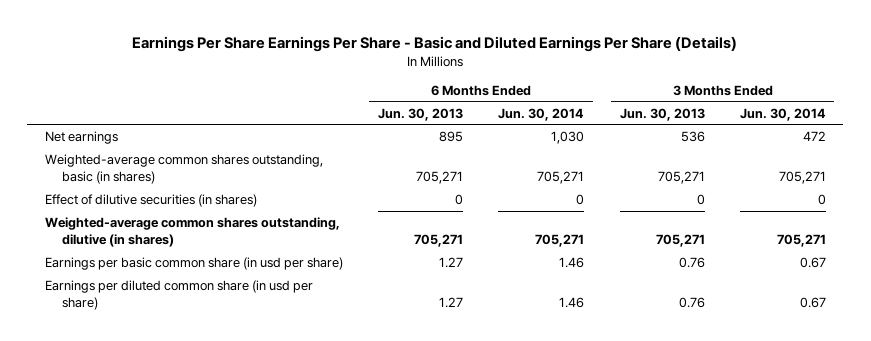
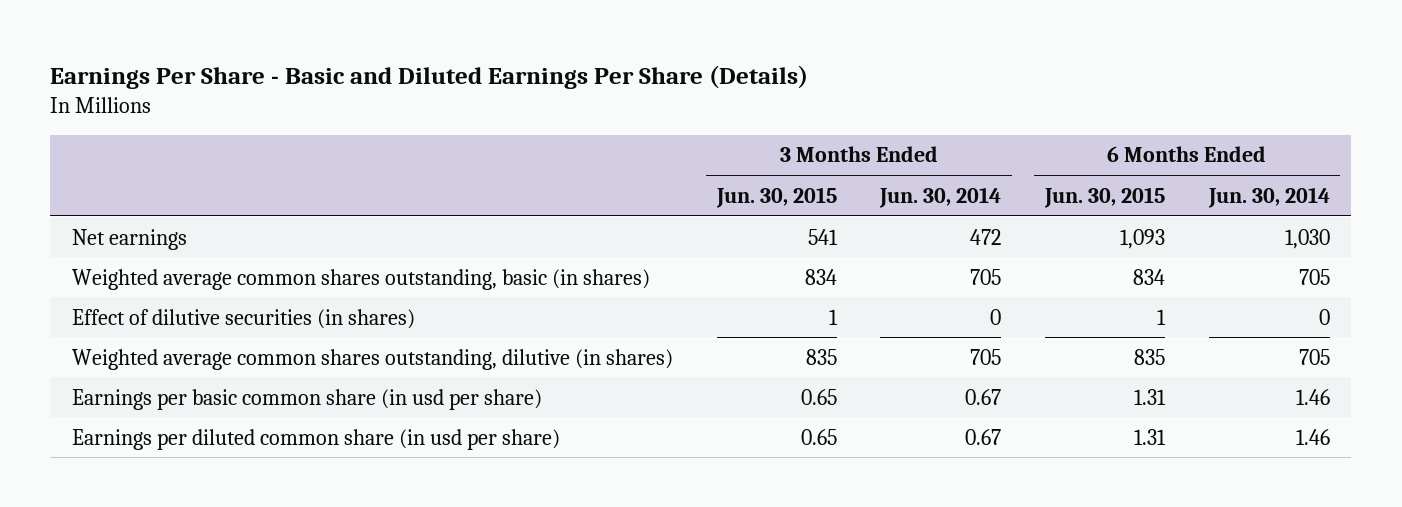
[132,35,738,52] Earnings Per Share Earnings Per Share - Basic and Diluted Earnings Per Share (Details) -> [50,65,809,90] Earnings Per Share - Basic and Diluted Earnings Per Share (Details)
[378,107,464,121] Jun. 30, 2013 -> none
[619,107,705,121] Jun. 30, 2013 -> none
none -> [715,186,837,208] Jun. 30, 2015
none -> [1043,186,1165,208] Jun. 30, 2015
[45,153,324,185] Weighted-average common shares outstanding, basic (in shares) -> [72,268,651,290] Weighted average common shares outstanding, basic (in shares)
[537,171,585,185] 705,271 -> [1298,268,1330,285] 705
[778,171,826,185] 705,271 -> [970,268,1002,285] 705
[45,216,341,248] Weighted-average common shares outstanding, dilutive (in shares) -> [72,348,674,370] Weighted average common shares outstanding, dilutive (in shares)
[535,234,585,248] 705,271 -> [1298,348,1330,365] 705
[776,234,826,248] 705,271 -> [970,348,1002,365] 705

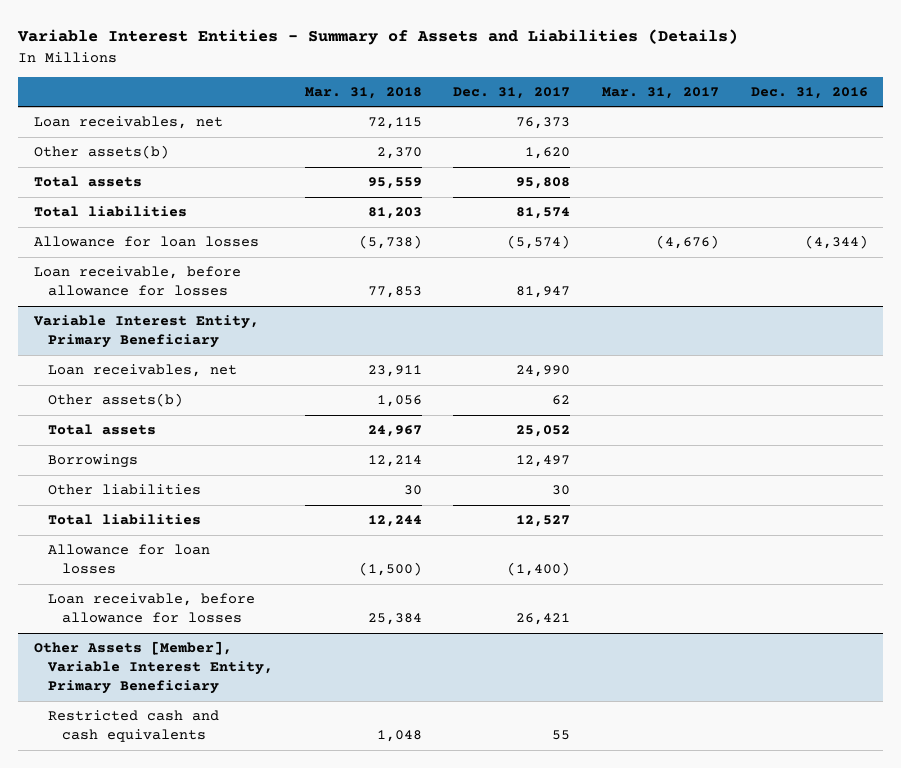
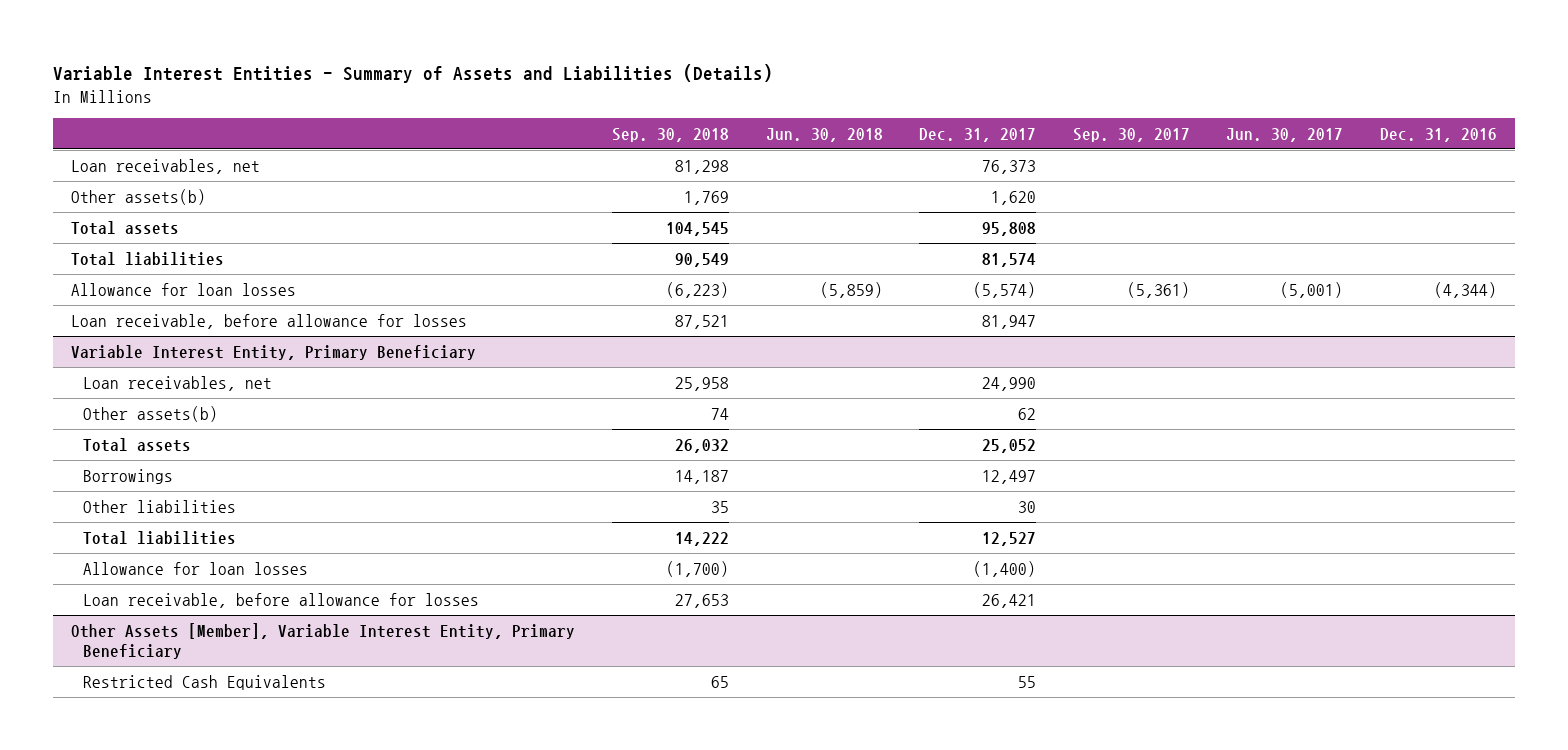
[304,86,422,99] Mar. 31, 2018 -> none
[601,86,719,99] Mar. 31, 2017 -> none
none -> [612,127,730,142] Sep. 30, 2018
none -> [765,127,883,142] Jun. 30, 2018
none -> [1072,127,1190,142] Sep. 30, 2017
none -> [1226,127,1344,142] Jun. 30, 2017
[48,710,220,743] Restricted cash and cash equivalents -> [83,674,327,690] Restricted Cash Equivalents

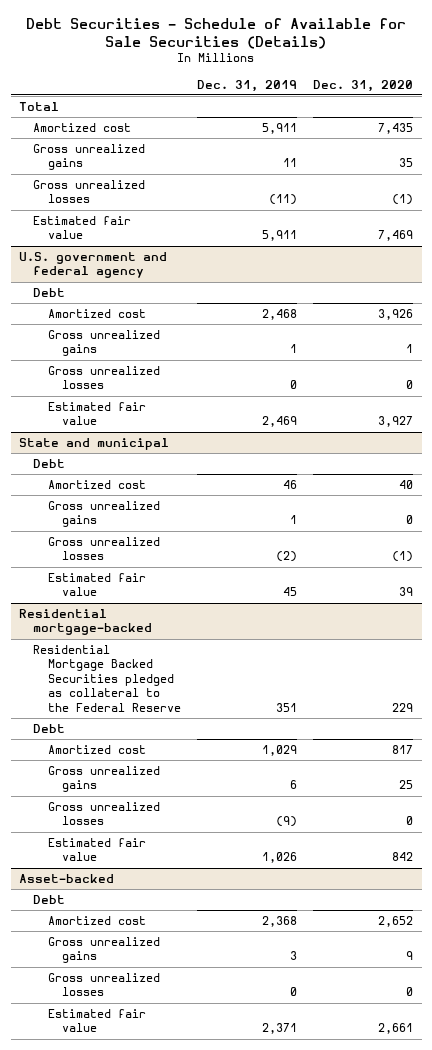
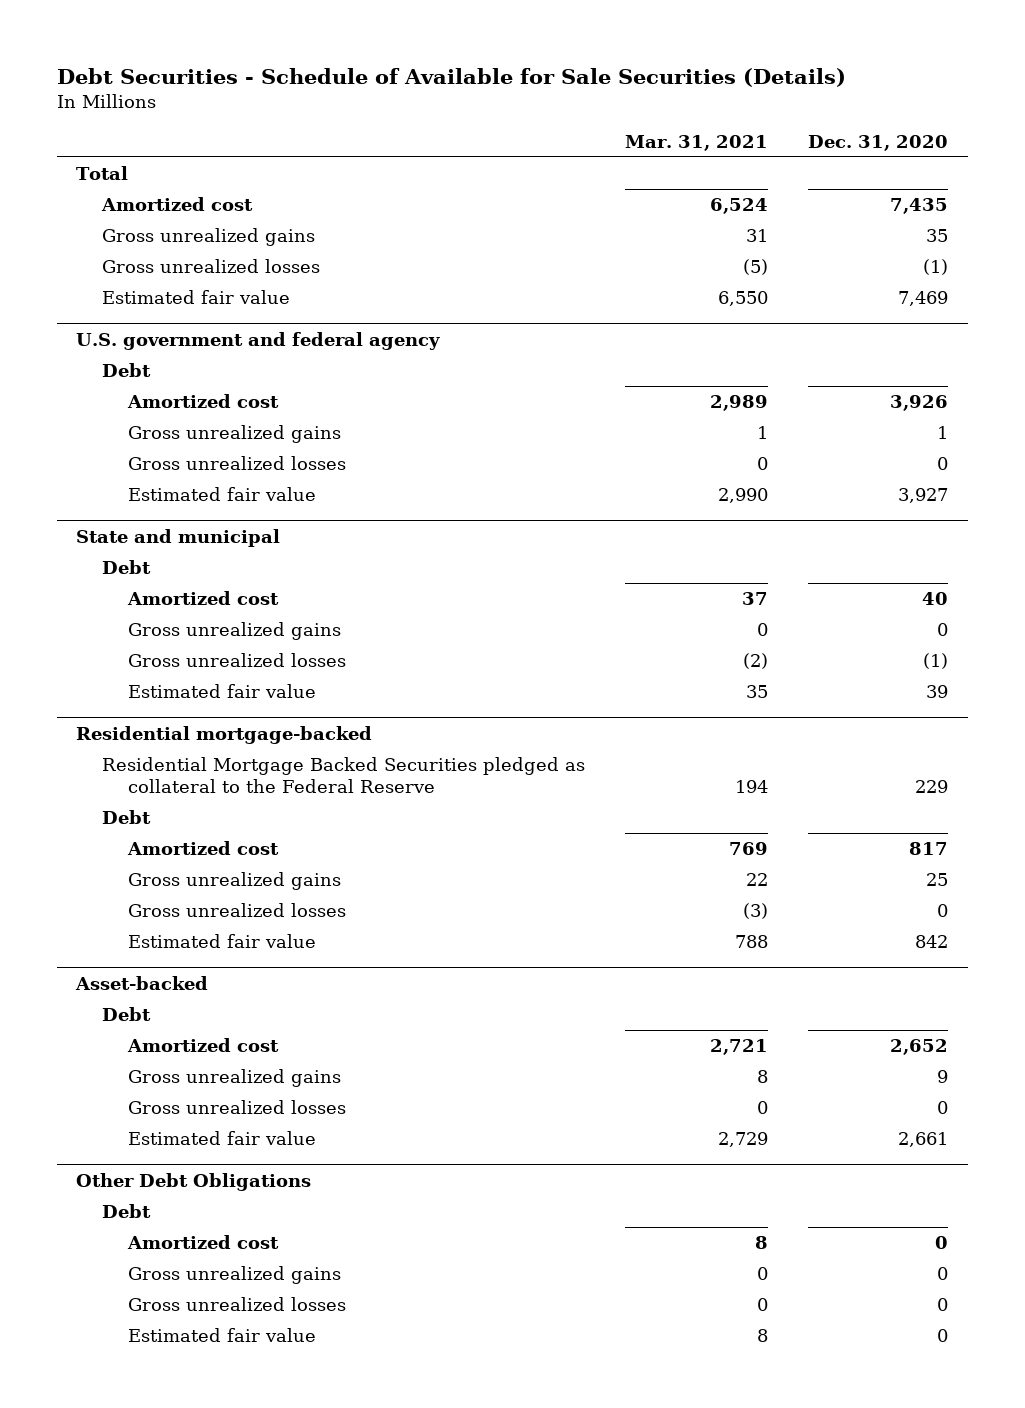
[196,79,297,92] Dec. 31, 2019 -> none
none -> [625,135,769,152] Mar. 31, 2021
none -> [76,1172,312,1191] Other Debt Obligations
none -> [102,1203,152,1218] Debt
none -> [127,1234,280,1249] Amortized cost
none -> [128,1265,342,1284] Gross unrealized gains
none -> [128,1296,347,1311] Gross unrealized losses
none -> [128,1327,317,1342] Estimated fair value

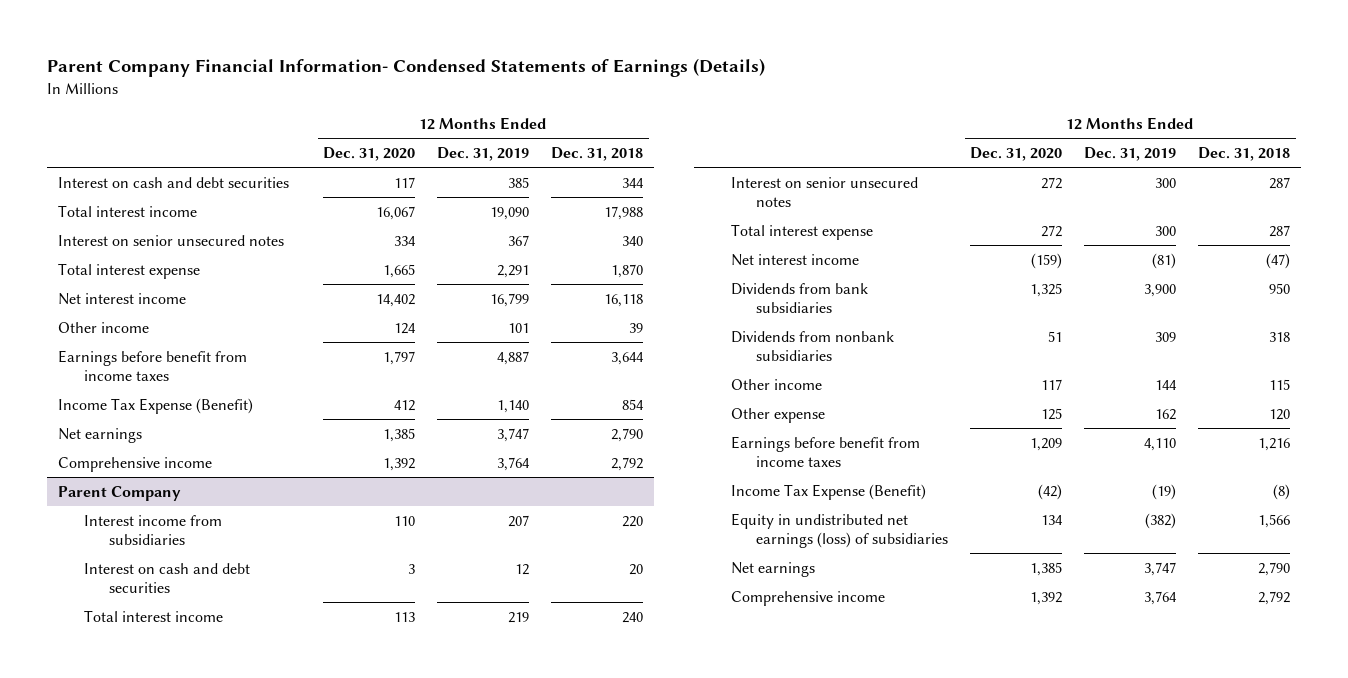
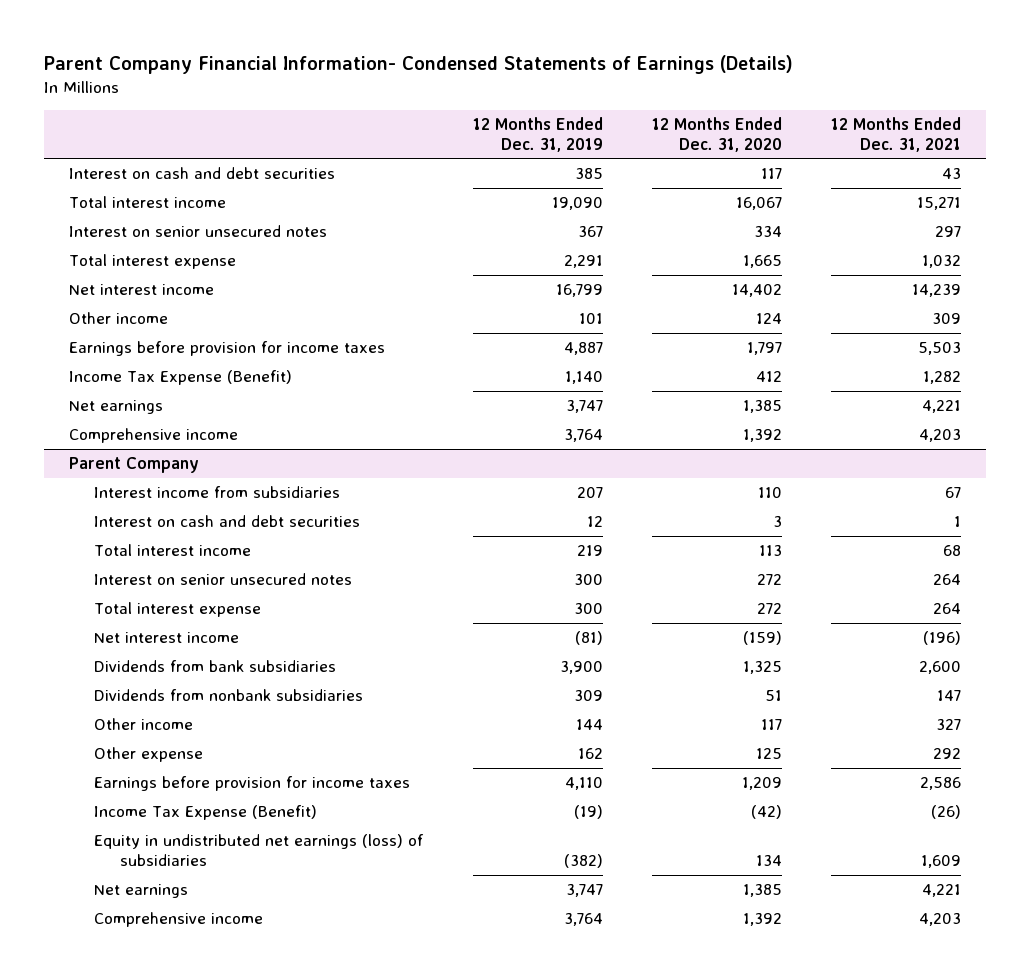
[551,147,644,162] Dec. 31, 2018 -> none
none -> [831,117,962,152] 12 Months Ended Dec. 31, 2021
[58,349,248,381] Earnings before benefit from income taxes -> [68,341,385,357] Earnings before provision for income taxes
[730,435,920,467] Earnings before benefit from income taxes -> [94,776,411,792] Earnings before provision for income taxes

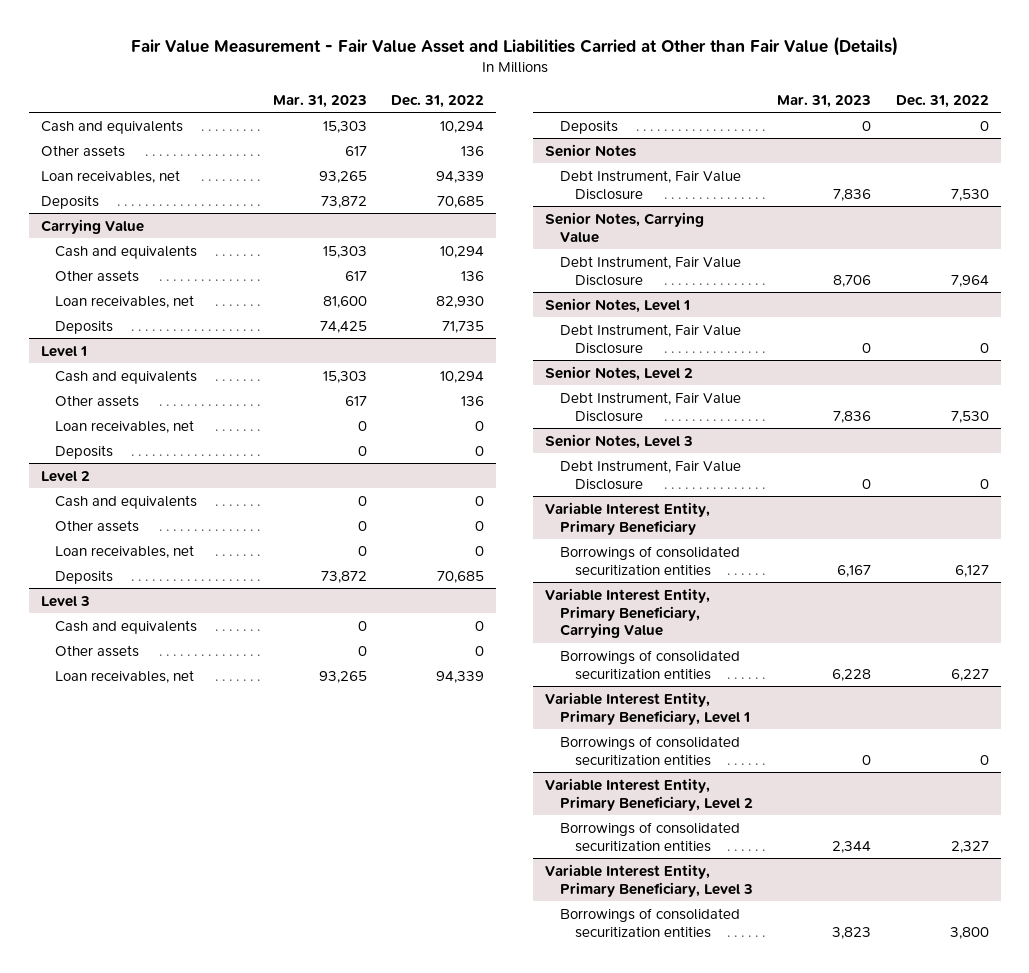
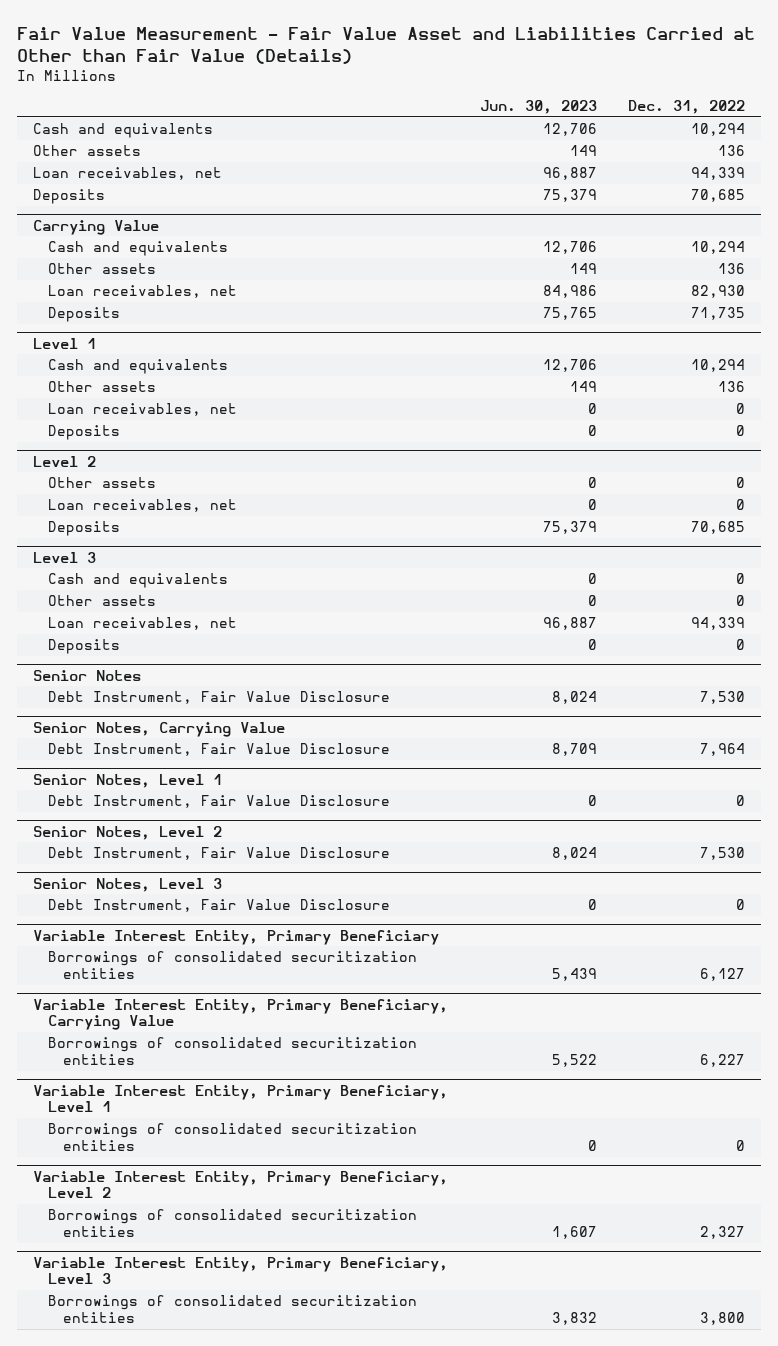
[272,94,367,108] Mar. 31, 2023 -> none
none -> [479,100,597,115] Jun. 30, 2023
[55,494,198,509] Cash and equivalents -> none

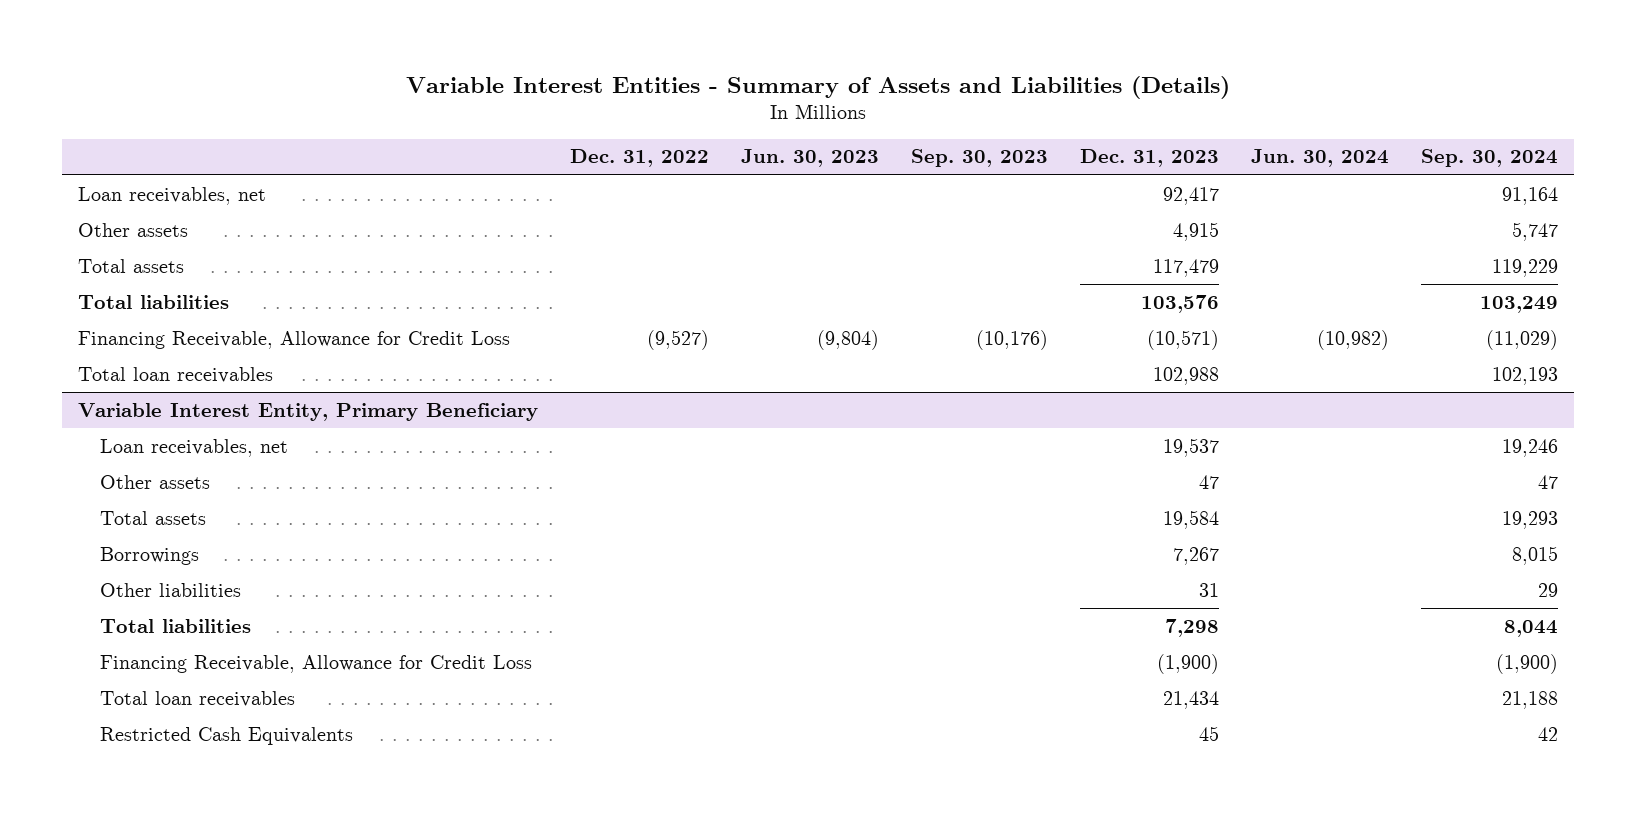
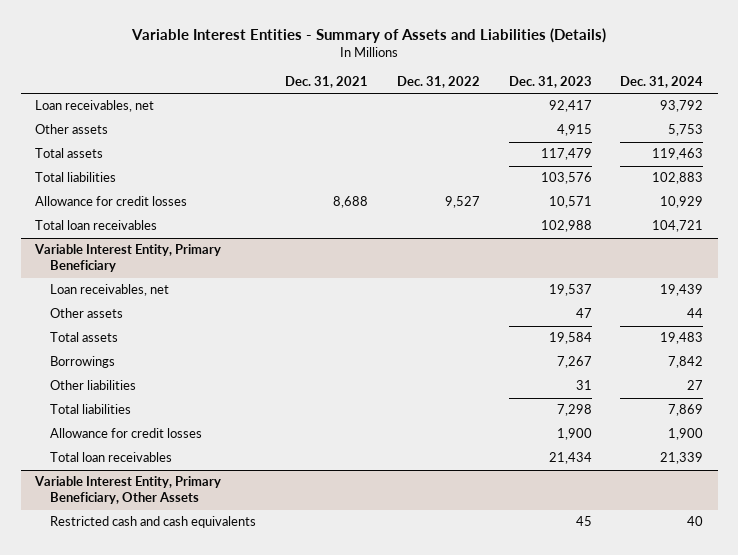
[741,149,880,168] Jun. 30, 2023 -> none
[911,149,1049,168] Sep. 30, 2023 -> none
[1251,149,1390,168] Jun. 30, 2024 -> none
[1421,149,1559,168] Sep. 30, 2024 -> none
none -> [285,75,369,88] Dec. 31, 2021
none -> [620,75,704,88] Dec. 31, 2024
[78,330,511,349] Financing Receivable, Allowance for Credit Loss -> [34,196,187,207] Allowance for credit losses
[647,329,710,350] (9,527) -> [444,196,480,209] 9,527
[1147,329,1220,350] (10,571) -> [548,196,592,209] 10,571
[100,654,533,673] Financing Receivable, Allowance for Credit Loss -> [50,428,203,439] Allowance for credit losses
[1157,653,1220,674] (1,900) -> [556,428,592,441] 1,900
none -> [33,476,221,505] Variable Interest Entity, Primary Beneficiary, Other Assets
[100,726,354,745] Restricted Cash Equivalents -> [50,516,257,529] Restricted cash and cash equivalents

